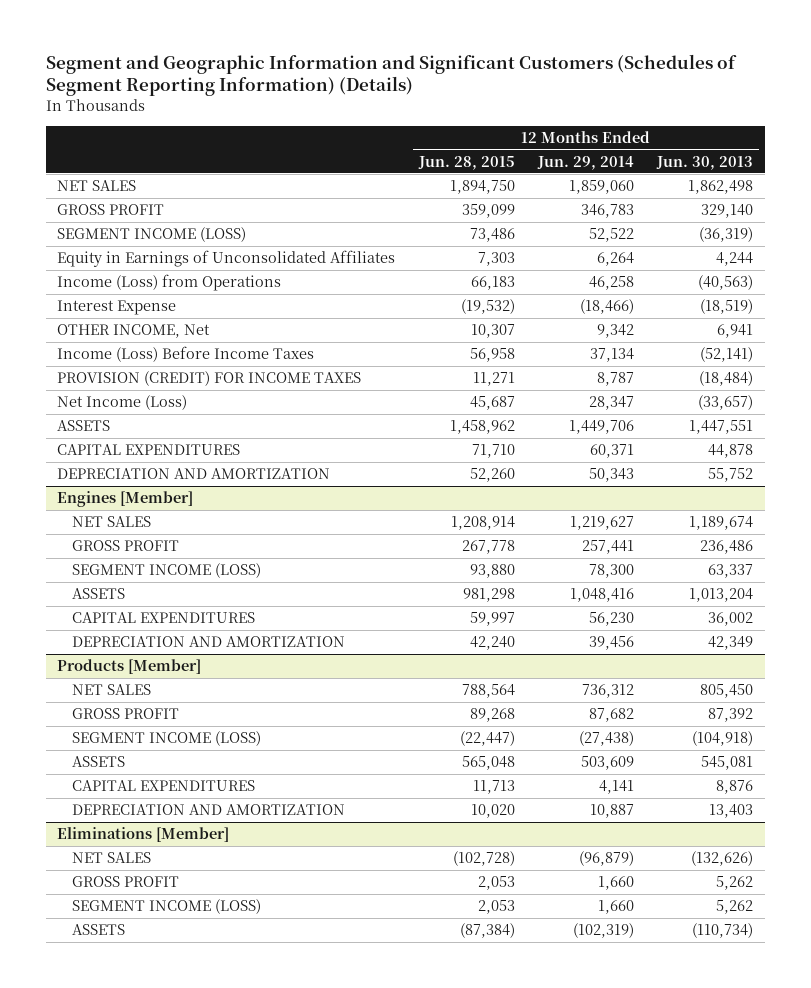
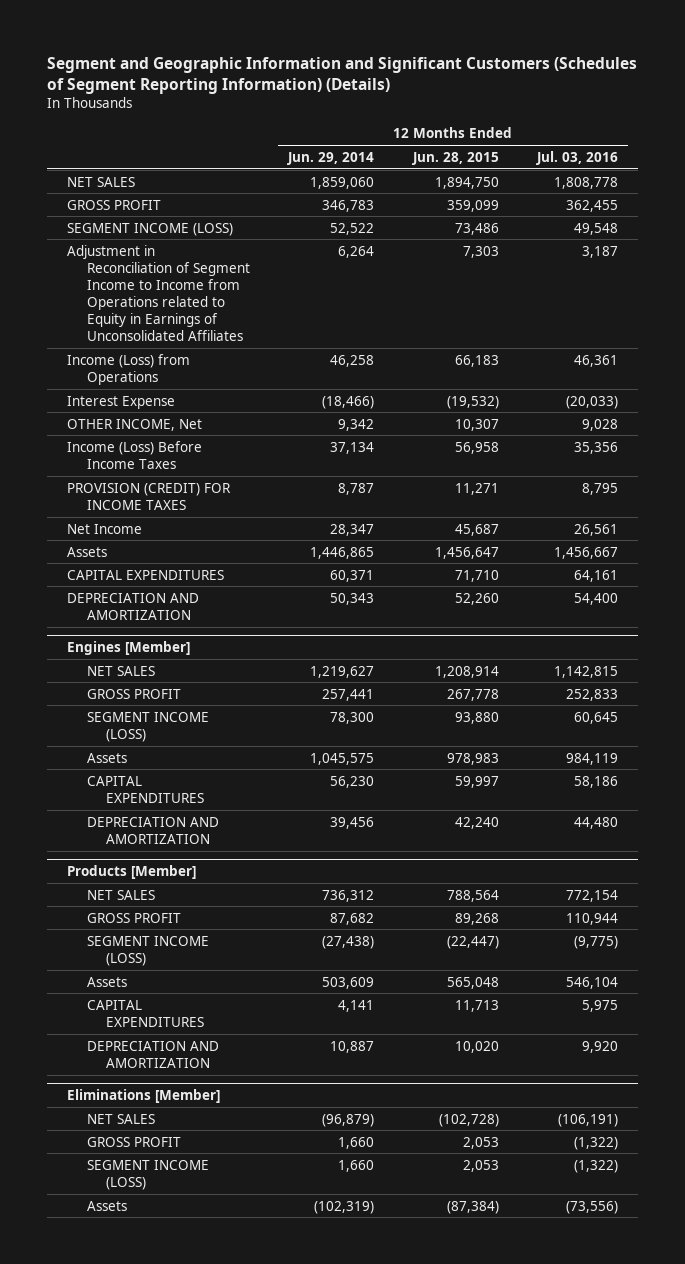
[656,155,754,170] Jun. 30, 2013 -> none
none -> [536,150,619,165] Jul. 03, 2016
[57,250,396,268] Equity in Earnings of Unconsolidated Affiliates -> [66,244,250,342] Adjustment in Reconciliation of Segment Income to Income from Operations related to Equity in Earnings of Unconsolidated Affiliates
[57,395,188,411] Net Income (Loss) -> [66,523,142,534] Net Income
[57,420,111,432] ASSETS -> [66,546,107,557] Assets
[449,420,515,435] 1,458,962 -> [434,546,499,559] 1,456,647
[569,420,635,435] 1,449,706 -> [310,546,375,559] 1,446,865
[72,588,126,600] ASSETS -> [86,752,127,763] Assets
[462,588,515,603] 981,298 -> [446,752,499,765] 978,983
[570,588,635,603] 1,048,416 -> [310,752,375,765] 1,045,575
[72,756,126,768] ASSETS -> [86,976,127,987] Assets
[72,924,126,936] ASSETS -> [86,1200,127,1211] Assets

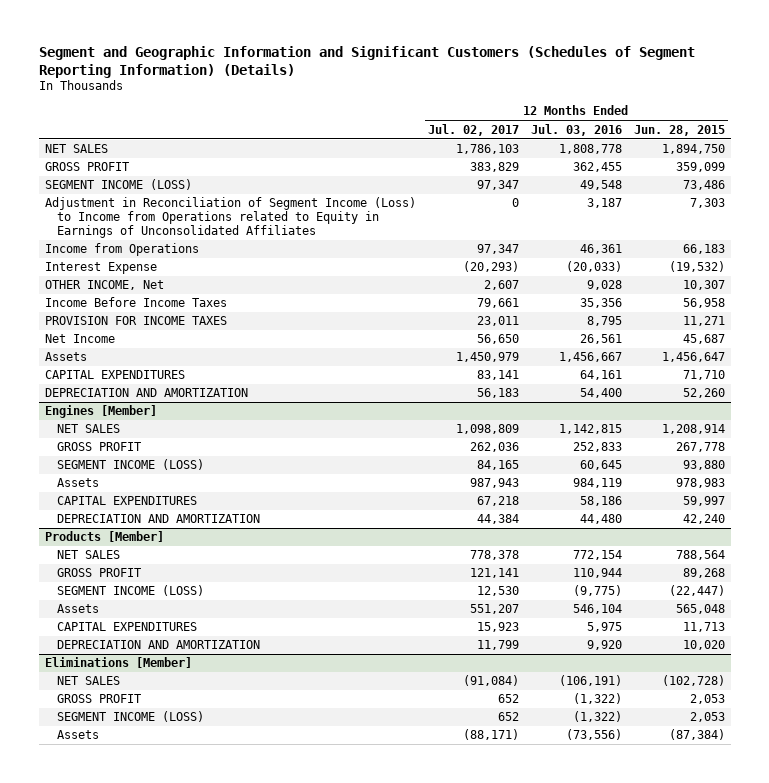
[287,151,375,165] Jun. 29, 2014 -> none
none -> [427,123,519,136] Jul. 02, 2017
[66,244,250,342] Adjustment in Reconciliation of Segment Income to Income from Operations related to Equity in Earnings of Unconsolidated Affiliates -> [44,197,416,238] Adjustment in Reconciliation of Segment Income (Loss) to Income from Operations related to Equity in Earnings of Unconsolidated Affiliates
[66,353,190,385] Income (Loss) from Operations -> [44,243,199,257] Income from Operations
[66,440,202,469] Income (Loss) Before Income Taxes -> [44,297,227,308] Income Before Income Taxes
[66,482,231,510] PROVISION (CREDIT) FOR INCOME TAXES -> [44,316,227,326] PROVISION FOR INCOME TAXES

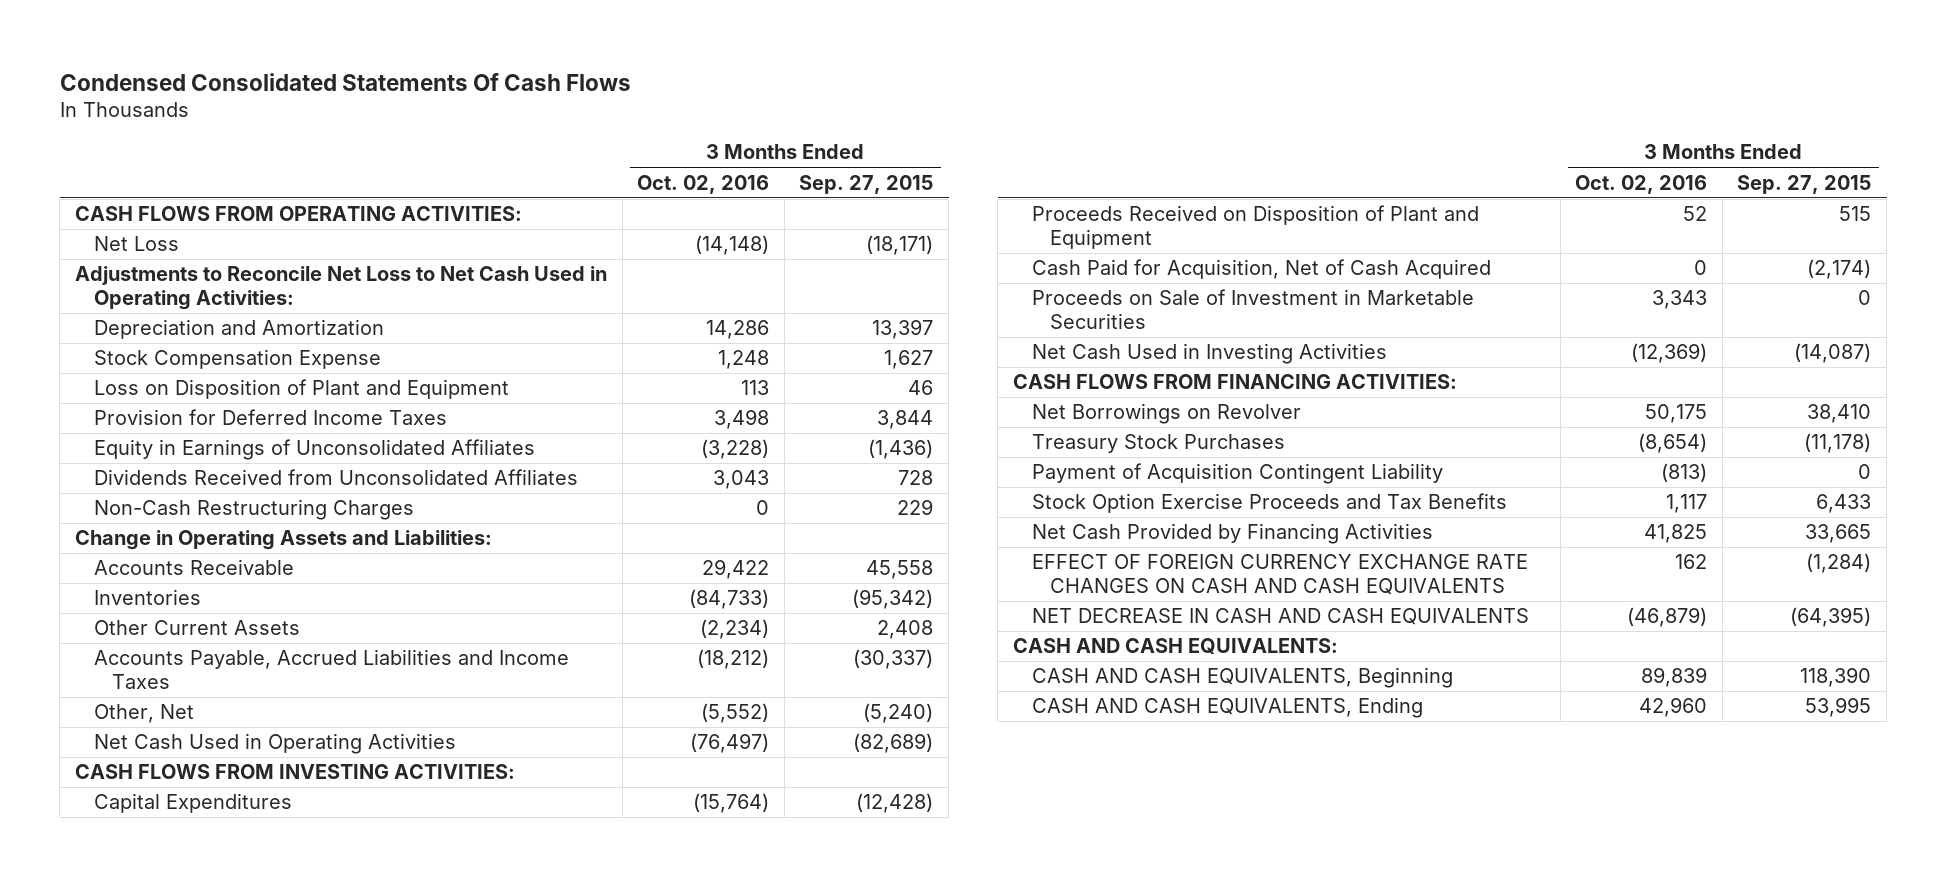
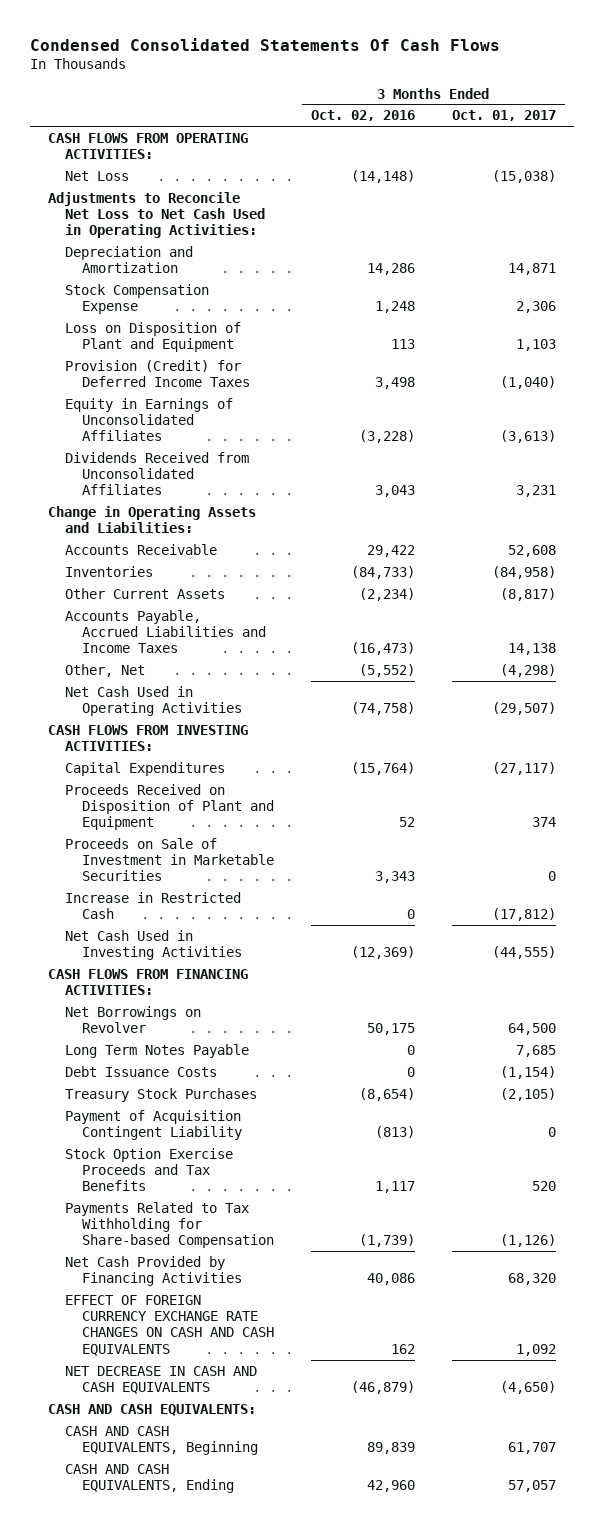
[799,174,934,194] Sep. 27, 2015 -> none
none -> [451,110,556,122] Oct. 01, 2017
[93,409,447,426] Provision for Deferred Income Taxes -> [65,359,251,388] Provision (Credit) for Deferred Income Taxes
[93,499,414,521] Non-Cash Restructuring Charges -> none
[697,649,770,670] (18,212) -> [350,642,415,656] (16,473)
[690,733,770,754] (76,497) -> [350,702,415,716] (74,758)
[1031,259,1491,280] Cash Paid for Acquisition, Net of Cash Acquired -> none
none -> [65,891,242,920] Increase in Restricted Cash
none -> [65,1043,250,1058] Long Term Notes Payable
none -> [65,1065,218,1077] Debt Issuance Costs
none -> [65,1201,275,1249] Payments Related to Tax Withholding for Share-based Compensation
[1644,524,1708,544] 41,825 -> [366,1273,415,1286] 40,086

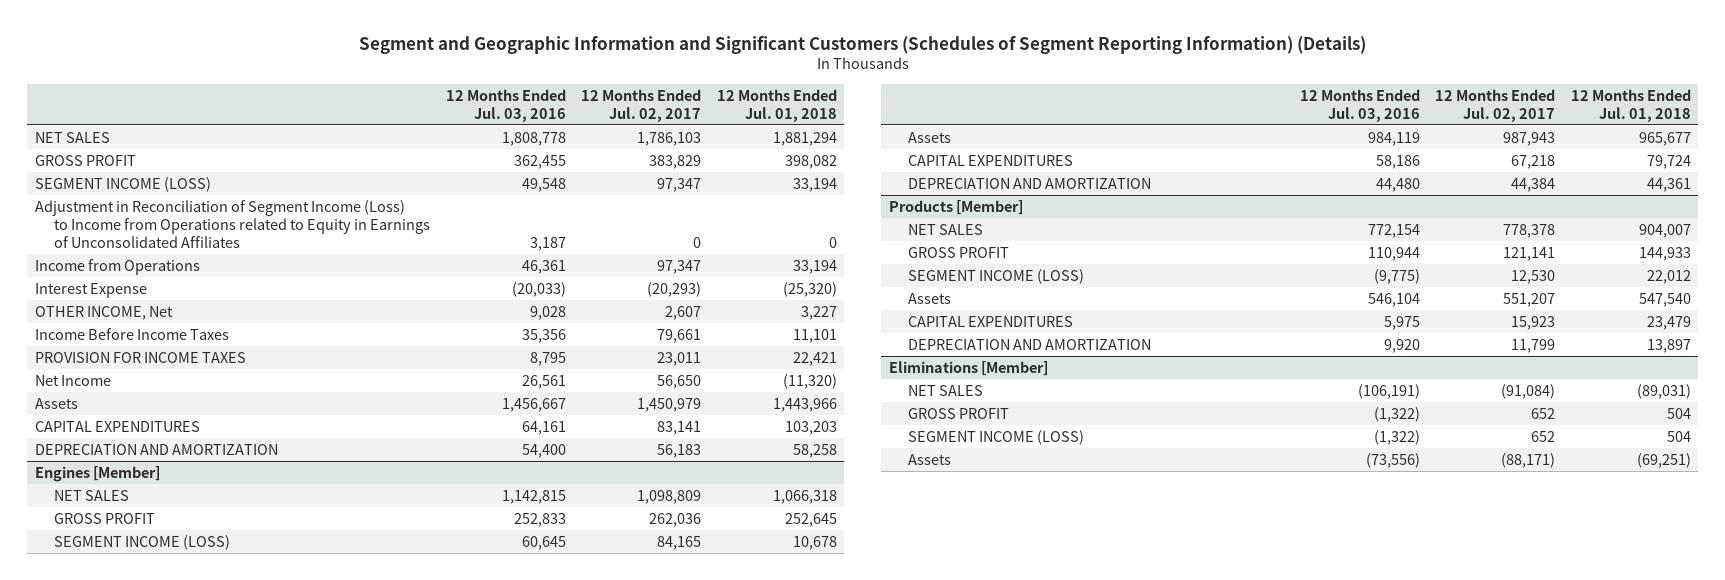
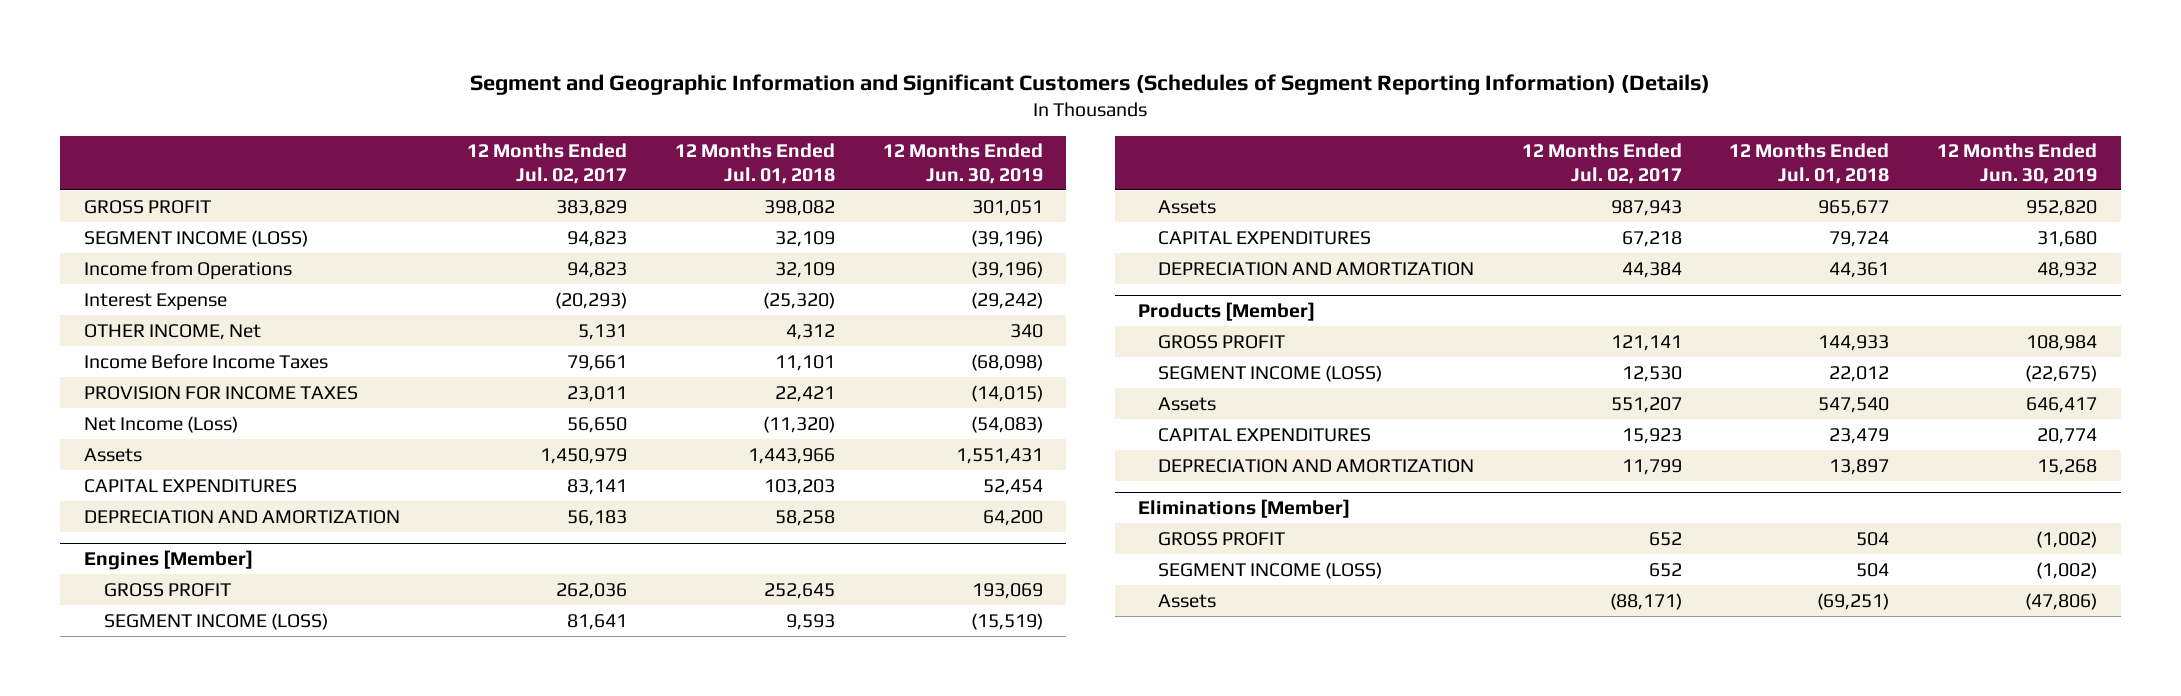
[445,88,566,122] 12 Months Ended Jul. 03, 2016 -> none
none -> [882,143,1043,184] 12 Months Ended Jun. 30, 2019
[34,131,110,143] NET SALES -> none
[34,199,431,248] Adjustment in Reconciliation of Segment Income (Loss) to Income from Operations related to Equity in Earnings of Unconsolidated Affiliates -> none
[657,177,702,192] 97,347 -> [567,230,628,247] 94,823
[792,177,837,192] 33,194 -> [774,230,835,247] 32,109
[657,259,702,274] 97,347 -> [567,261,628,278] 94,823
[792,259,837,274] 33,194 -> [774,261,835,278] 32,109
[665,305,702,320] 2,607 -> [578,323,628,340] 5,131
[800,305,837,320] 3,227 -> [785,323,835,340] 4,312
[34,374,111,386] Net Income -> [84,415,239,433] Net Income (Loss)
[54,489,130,501] NET SALES -> none
[657,535,702,550] 84,165 -> [567,613,628,630] 81,641
[792,535,837,550] 10,678 -> [785,613,835,630] 9,593
[908,223,984,235] NET SALES -> none
[908,384,984,396] NET SALES -> none

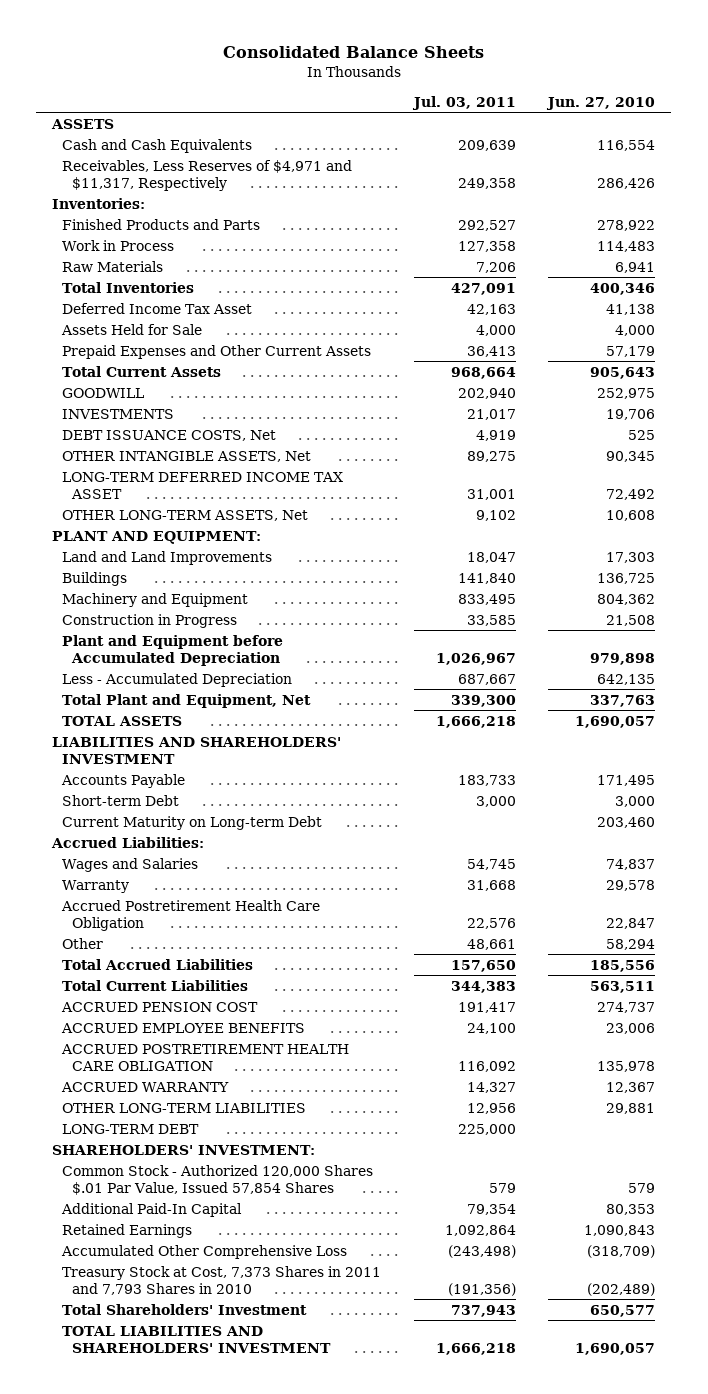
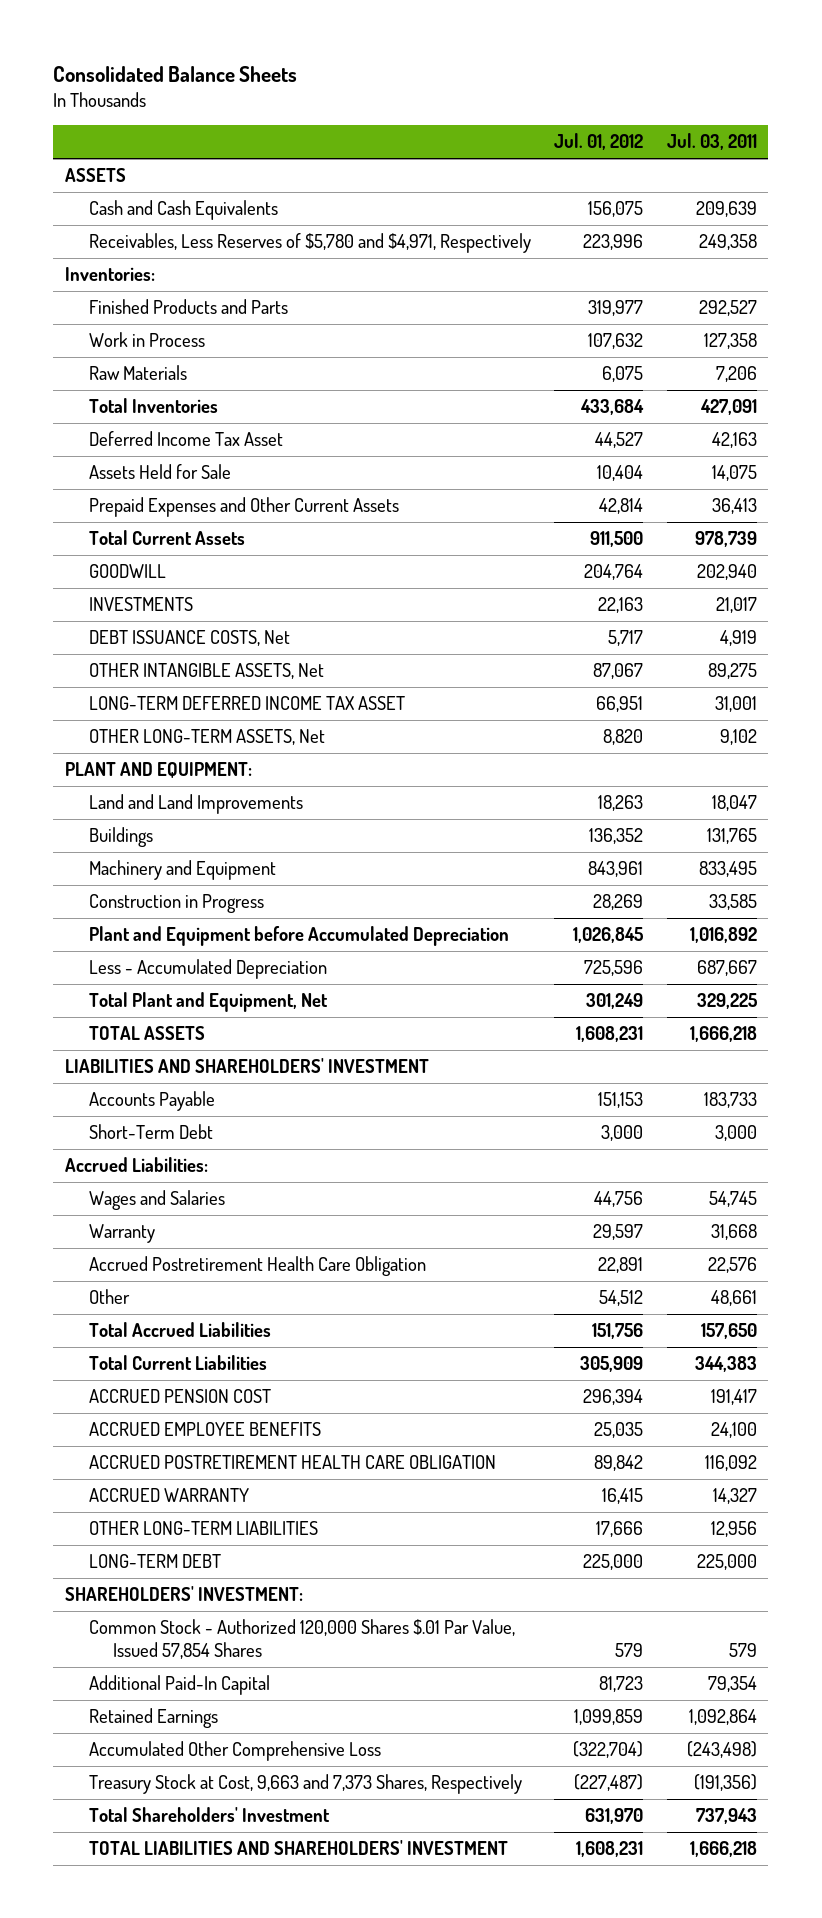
[546,97,656,111] Jun. 27, 2010 -> none
none -> [554,133,644,151] Jul. 01, 2012
[62,159,353,191] Receivables, Less Reserves of $4,971 and $11,317, Respectively -> [89,233,532,254] Receivables, Less Reserves of $5,780 and $4,971, Respectively
[475,324,516,336] 4,000 -> [711,465,757,482] 14,075
[450,366,516,379] 968,664 -> [694,531,757,548] 978,739
[457,572,516,584] 141,840 -> [706,828,757,845] 131,765
[435,652,516,665] 1,026,967 -> [689,927,757,944] 1,016,892
[450,694,516,707] 339,300 -> [696,993,757,1010] 329,225
[62,815,323,830] Current Maturity on Long-term Debt -> none
[62,794,180,806] Short-term Debt -> [89,1124,214,1140] Short-Term Debt
[62,1265,382,1295] Treasury Stock at Cost, 7,373 Shares in 2011 and 7,793 Shares in 2010 -> [89,1774,523,1795] Treasury Stock at Cost, 9,663 and 7,373 Shares, Respectively

